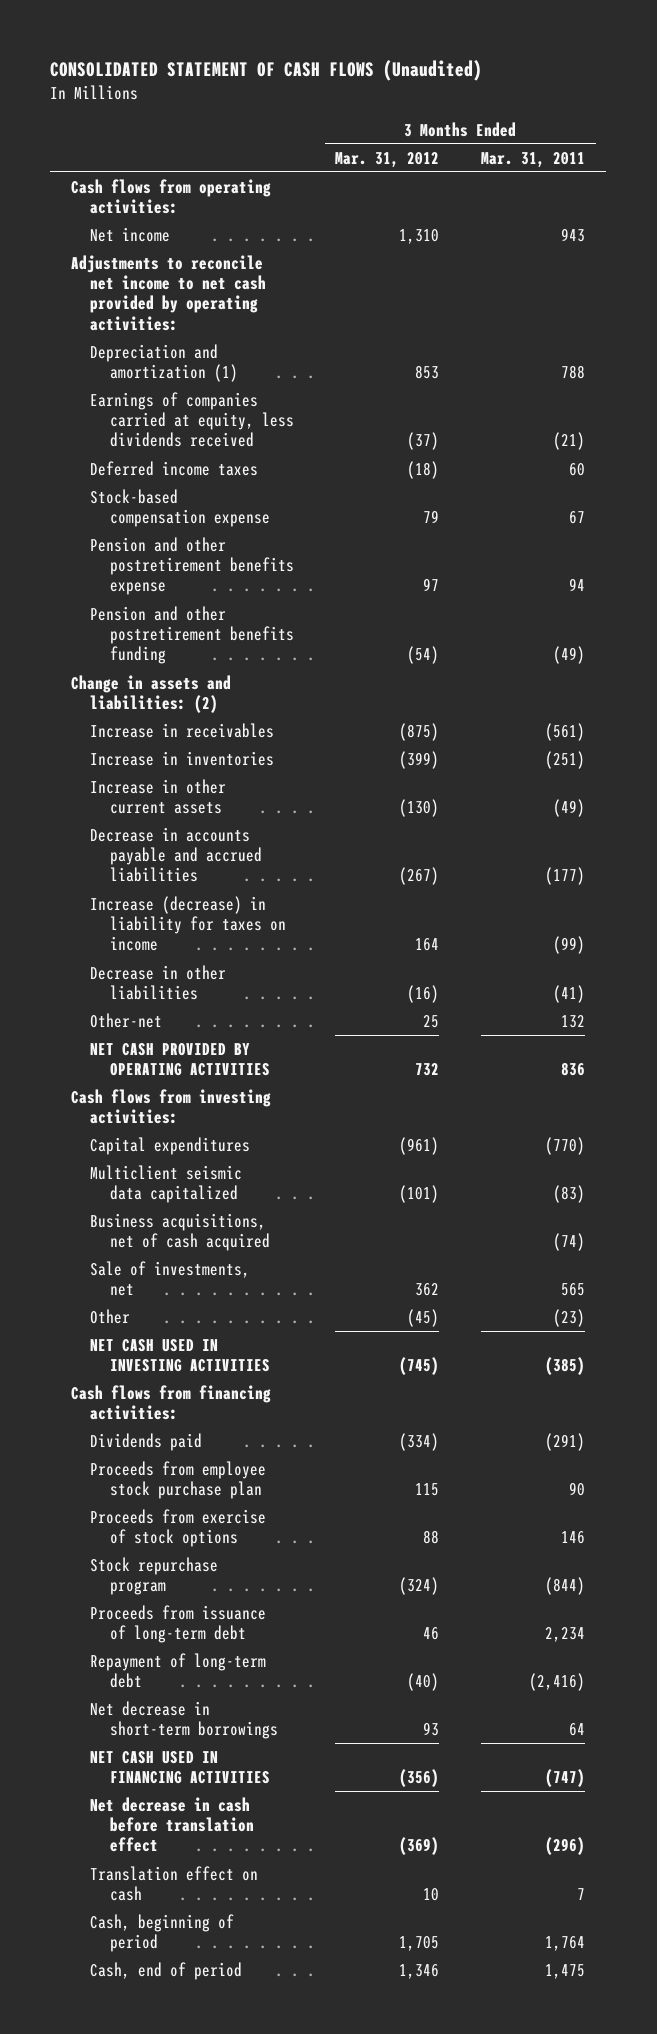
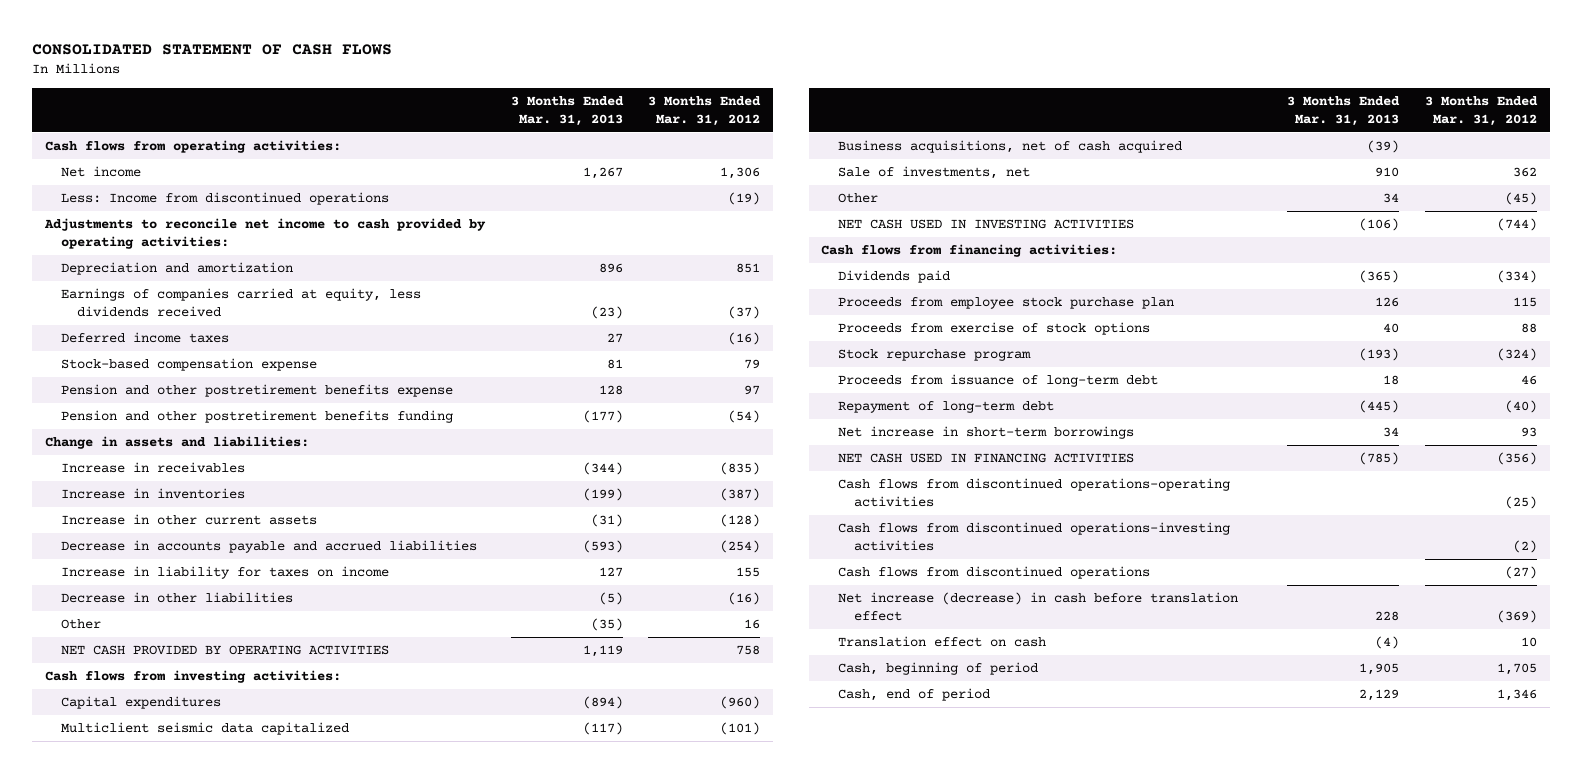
[50,60,483,82] CONSOLIDATED STATEMENT OF CASH FLOWS (Unaudited) -> [32,44,393,56] CONSOLIDATED STATEMENT OF CASH FLOWS
[481,151,586,168] Mar. 31, 2011 -> none
none -> [510,95,624,126] 3 Months Ended Mar. 31, 2013
[399,228,440,244] 1,310 -> [720,167,761,180] 1,306
none -> [60,192,389,206] Less: Income from discontinued operations
[71,254,267,331] Adjustments to reconcile net income to net cash provided by operating activities: -> [43,218,486,250] Adjustments to reconcile net income to cash provided by operating activities:
[90,343,238,383] Depreciation and amortization (1) -> [60,262,293,276] Depreciation and amortization
[415,365,440,380] 853 -> [736,263,761,274] 851
[407,460,440,479] (18) -> [728,332,761,346] (16)
[71,674,232,714] Change in assets and liabilities: (2) -> [44,436,309,450] Change in assets and liabilities:
[399,722,440,741] (875) -> [720,462,761,476] (835)
[399,750,440,769] (399) -> [720,488,761,502] (387)
[399,799,440,818] (130) -> [720,514,761,528] (128)
[399,867,440,886] (267) -> [720,540,761,554] (254)
[90,895,286,952] Increase (decrease) in liability for taxes on income -> [60,566,389,580] Increase in liability for taxes on income
[415,938,440,952] 164 -> [736,567,761,578] 155
[90,1012,163,1028] Other-net -> [60,619,101,630] Other
[423,1014,440,1028] 25 -> [744,619,761,630] 16
[415,1063,440,1077] 732 -> [736,645,761,656] 758
[399,1136,440,1155] (961) -> [720,696,761,710] (960)
[399,1357,440,1376] (745) -> [1496,218,1537,232] (744)
[90,1700,278,1740] Net decrease in short-term borrowings -> [837,426,1134,440] Net increase in short-term borrowings
none -> [837,478,1230,508] Cash flows from discontinued operations-operating activities
none -> [837,522,1230,552] Cash flows from discontinued operations-investing activities
none -> [837,566,1150,580] Cash flows from discontinued operations
[90,1796,254,1853] Net decrease in cash before translation effect -> [837,592,1238,622] Net increase (decrease) in cash before translation effect

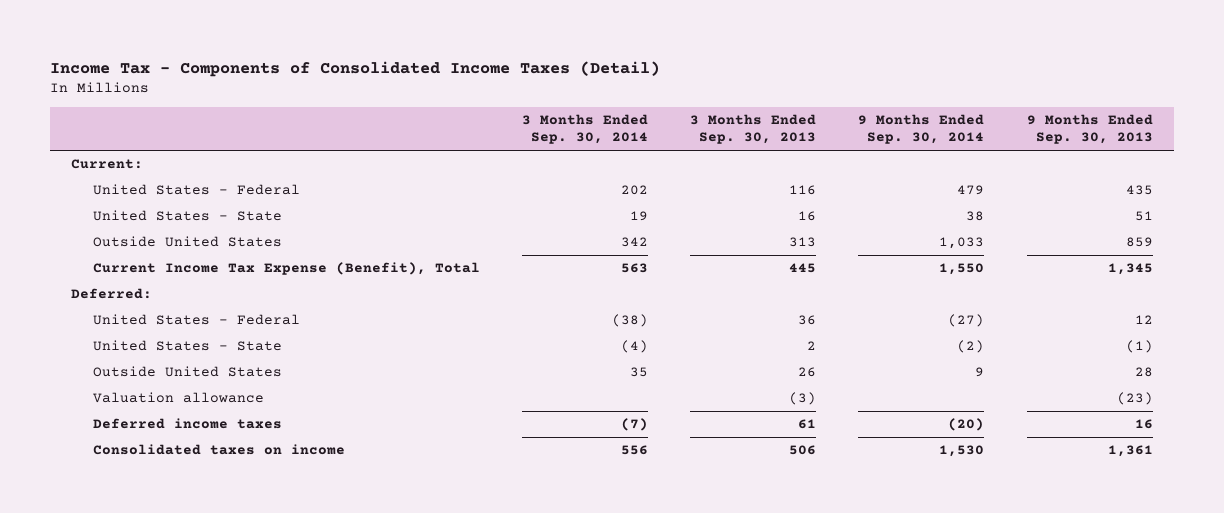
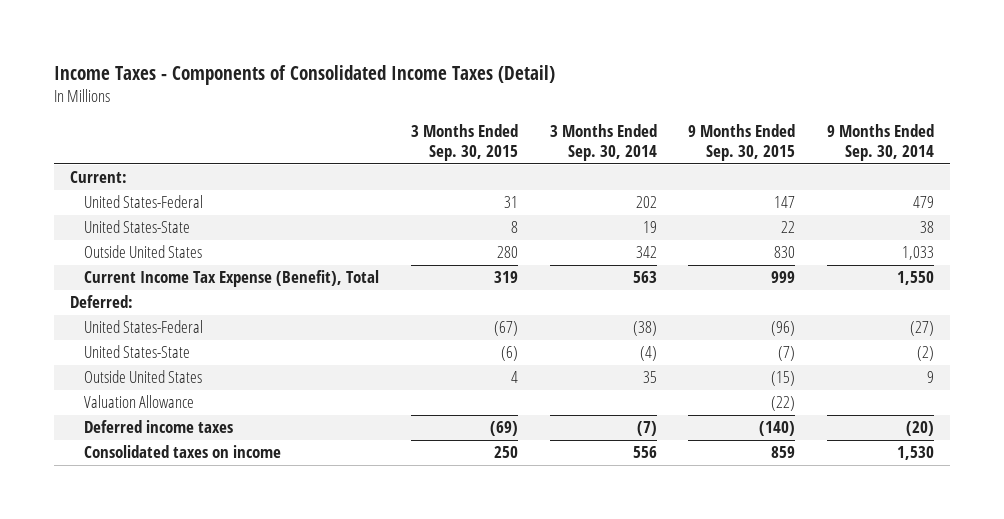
[49,60,660,77] Income Tax - Components of Consolidated Income Taxes (Detail) -> [53,64,555,85] Income Taxes - Components of Consolidated Income Taxes (Detail)
[690,114,817,145] 3 Months Ended Sep. 30, 2013 -> none
[1026,114,1153,145] 9 Months Ended Sep. 30, 2013 -> none
none -> [410,124,518,162] 3 Months Ended Sep. 30, 2015
none -> [688,124,796,162] 9 Months Ended Sep. 30, 2015
[92,184,300,196] United States - Federal -> [83,195,203,209] United States-Federal
[92,210,282,222] United States - State -> [83,220,190,234] United States-State
[92,314,300,326] United States - Federal -> [83,320,203,334] United States-Federal
[92,340,282,352] United States - State -> [83,345,190,359] United States-State
[92,392,264,404] Valuation allowance -> [83,395,194,409] Valuation Allowance

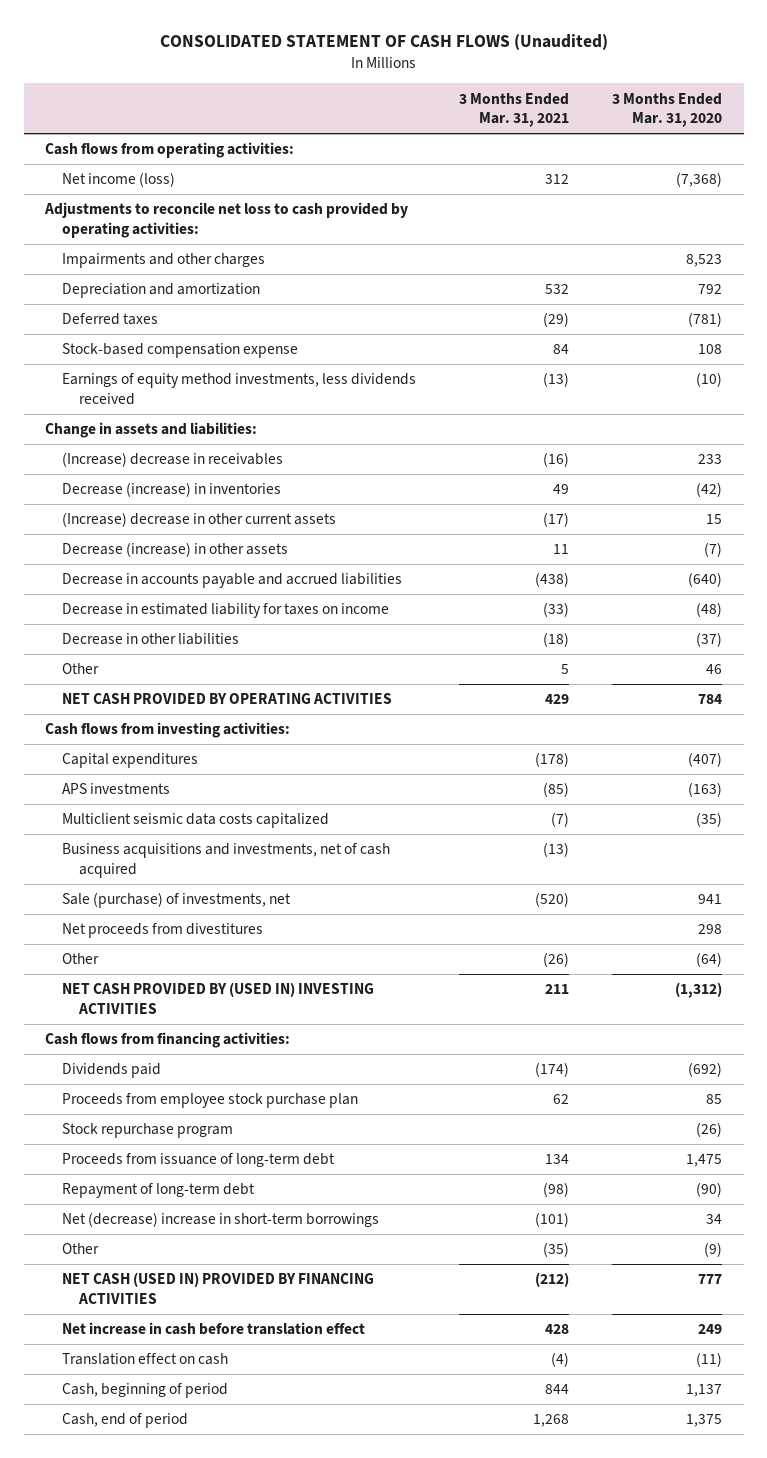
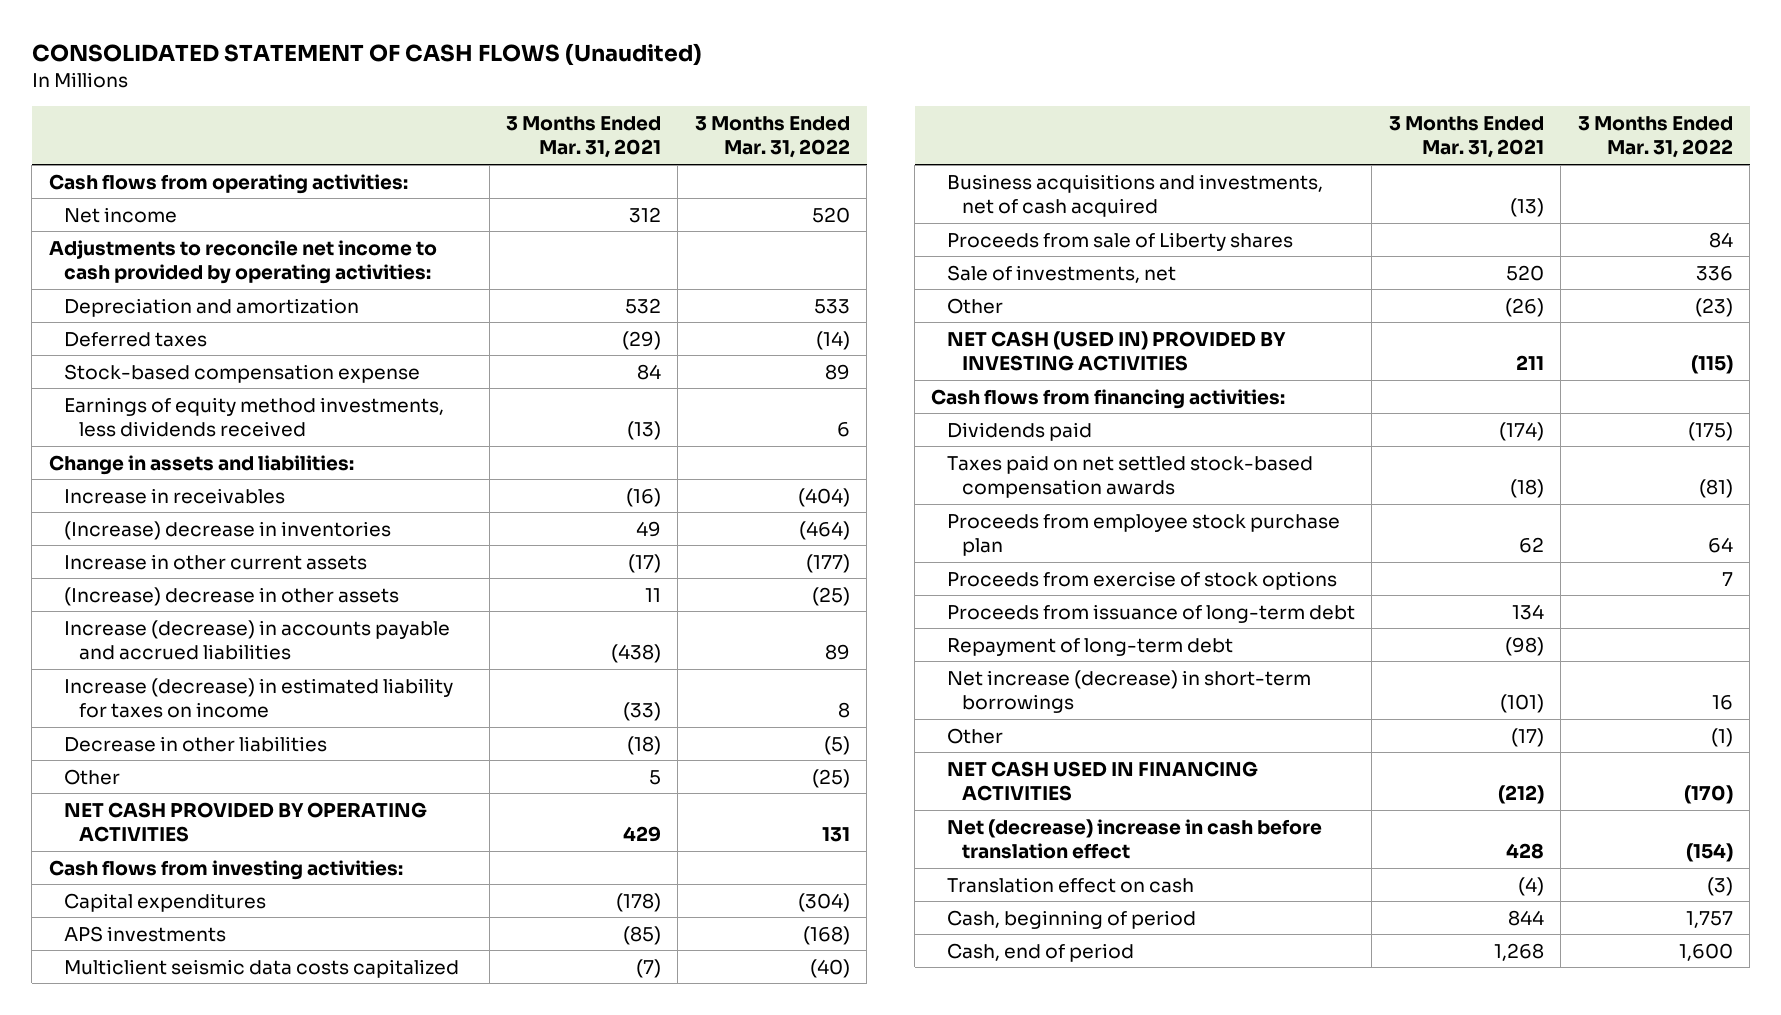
[612,92,723,127] 3 Months Ended Mar. 31, 2020 -> none
none -> [694,115,850,159] 3 Months Ended Mar. 31, 2022
[62,253,266,269] Impairments and other charges -> none
[62,172,176,188] Net income (loss) -> [64,206,178,223] Net income
[44,202,409,238] Adjustments to reconcile net loss to cash provided by operating activities: -> [48,239,437,285] Adjustments to reconcile net income to cash provided by operating activities:
[62,452,284,468] (Increase) decrease in receivables -> [64,487,286,504] Increase in receivables
[62,482,282,498] Decrease (increase) in inventories -> [64,520,392,540] (Increase) decrease in inventories
[62,512,337,528] (Increase) decrease in other current assets -> [64,553,368,570] Increase in other current assets
[62,542,289,558] Decrease (increase) in other assets -> [64,586,400,606] (Increase) decrease in other assets
[62,573,403,589] Decrease in accounts payable and accrued liabilities -> [64,619,451,661] Increase (decrease) in accounts payable and accrued liabilities
[62,603,390,619] Decrease in estimated liability for taxes on income -> [64,677,454,719] Increase (decrease) in estimated liability for taxes on income
[62,923,264,939] Net proceeds from divestitures -> none
none -> [946,231,1293,251] Proceeds from sale of Liberty shares
[62,892,292,909] Sale (purchase) of investments, net -> [946,264,1176,283] Sale of investments, net
[535,892,570,908] (520) -> [1505,264,1544,281] 520
[62,982,375,1014] NET CASH PROVIDED BY (USED IN) INVESTING ACTIVITIES -> [946,330,1286,372] NET CASH (USED IN) PROVIDED BY INVESTING ACTIVITIES
none -> [946,454,1313,499] Taxes paid on net settled stock-based compensation awards
[62,1123,234,1139] Stock repurchase program -> none
none -> [946,570,1337,590] Proceeds from exercise of stock options
[62,1212,380,1228] Net (decrease) increase in short-term borrowings -> [946,669,1311,714] Net increase (decrease) in short-term borrowings
[543,1242,570,1258] (35) -> [1510,727,1544,747] (17)
[62,1272,375,1304] NET CASH (USED IN) PROVIDED BY FINANCING ACTIVITIES -> [946,760,1258,802] NET CASH USED IN FINANCING ACTIVITIES
[62,1322,366,1336] Net increase in cash before translation effect -> [946,818,1322,860] Net (decrease) increase in cash before translation effect

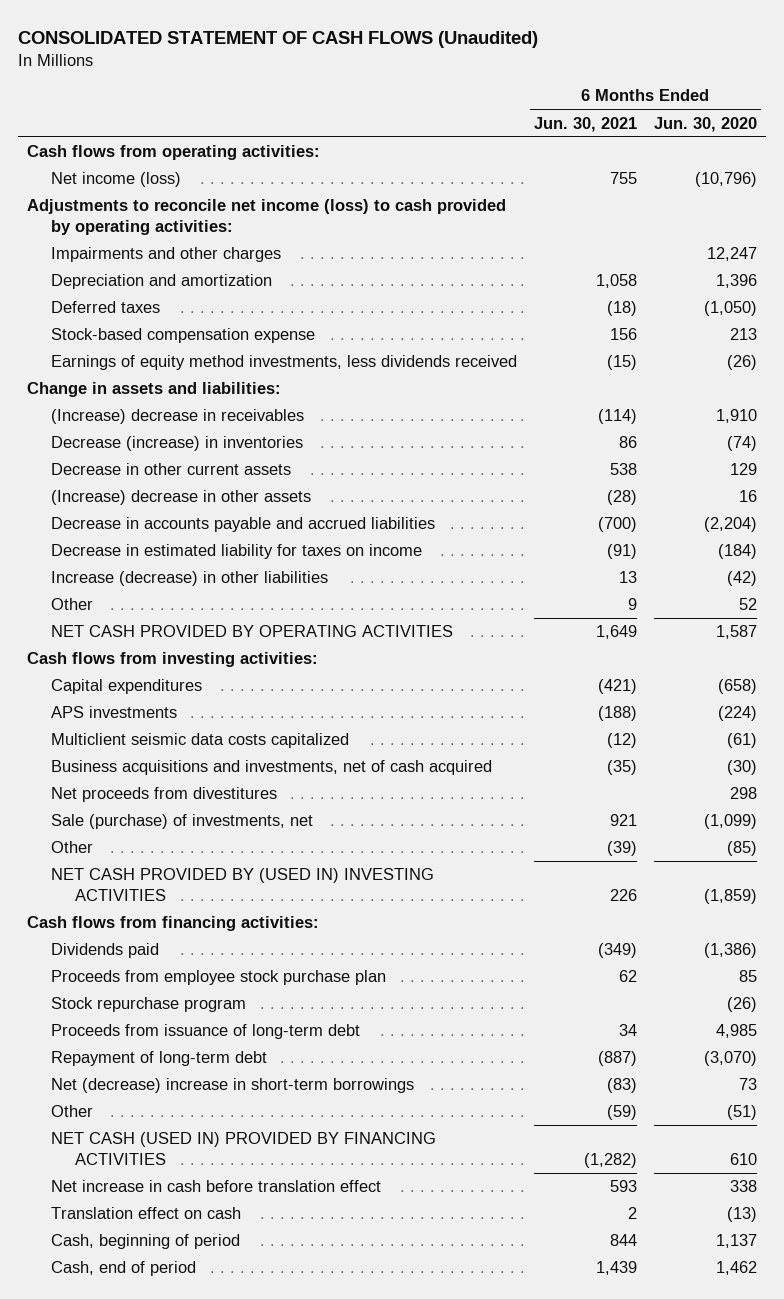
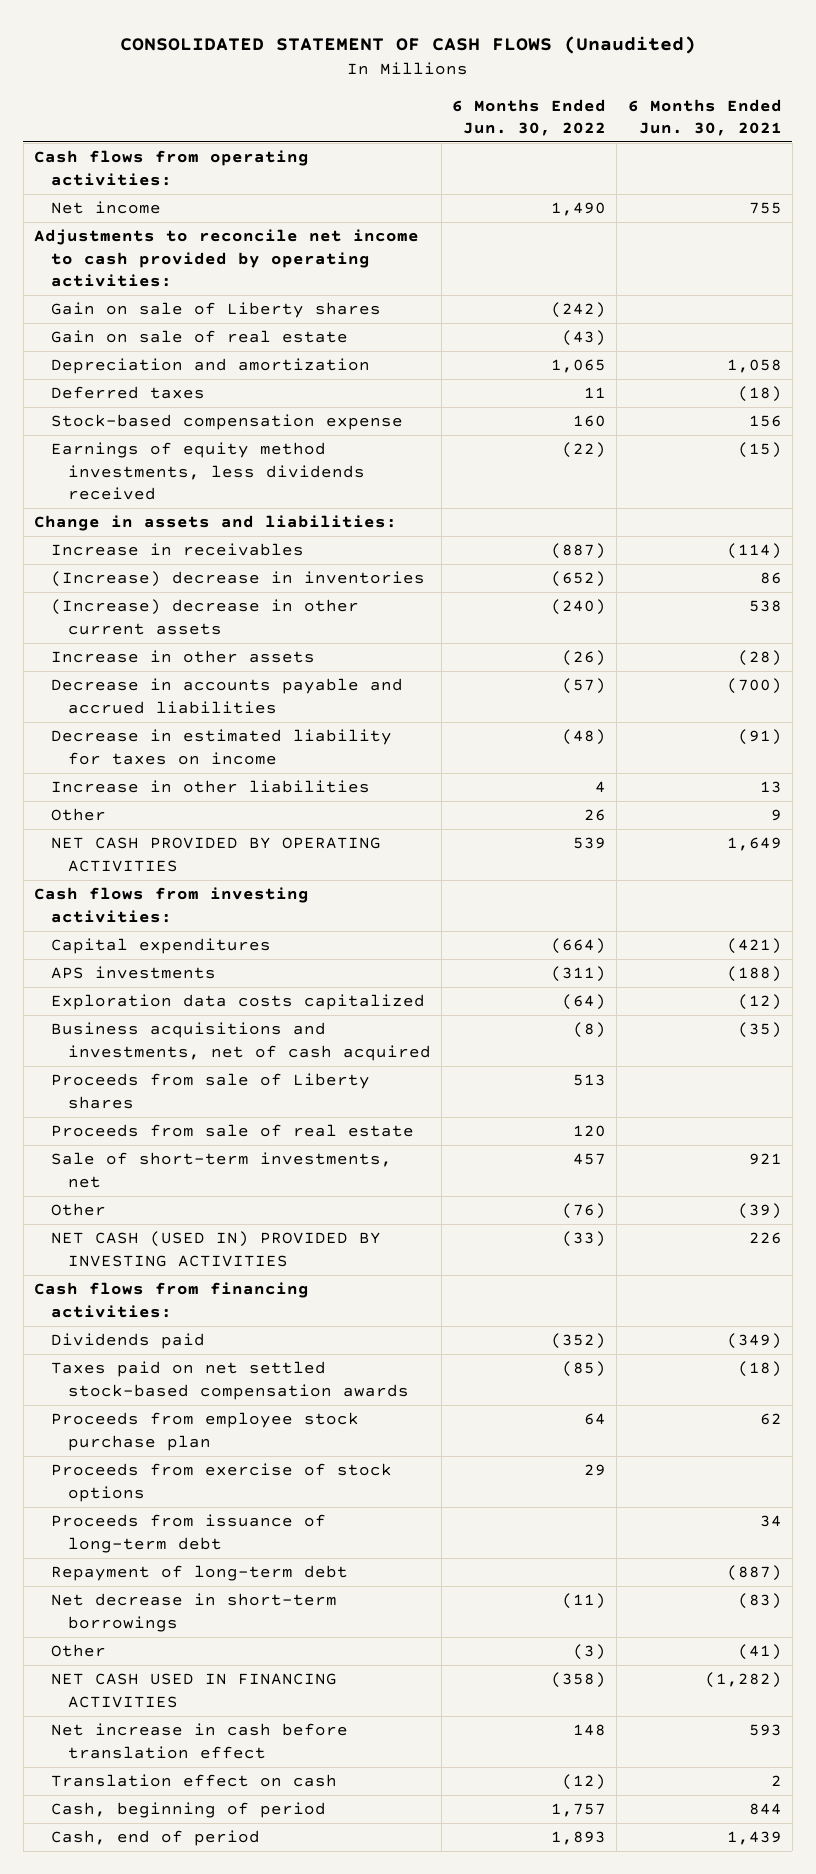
[654,116,758,132] Jun. 30, 2020 -> none
none -> [452,98,607,136] 6 Months Ended Jun. 30, 2022
[50,247,281,263] Impairments and other charges -> none
[50,172,181,188] Net income (loss) -> [50,201,161,215] Net income
[26,199,506,235] Adjustments to reconcile net income (loss) to cash provided by operating activities: -> [34,229,420,288] Adjustments to reconcile net income to cash provided by operating activities:
none -> [50,302,381,319] Gain on sale of Liberty shares
none -> [50,330,348,344] Gain on sale of real estate
[50,409,304,425] (Increase) decrease in receivables -> [50,543,304,557] Increase in receivables
[50,436,303,452] Decrease (increase) in inventories -> [50,571,425,588] (Increase) decrease in inventories
[50,463,291,476] Decrease in other current assets -> [50,599,359,635] (Increase) decrease in other current assets
[50,490,311,506] (Increase) decrease in other assets -> [50,650,315,664] Increase in other assets
[50,571,328,587] Increase (decrease) in other liabilities -> [50,780,370,794] Increase in other liabilities
[50,733,349,749] Multiclient seismic data costs capitalized -> [50,994,425,1011] Exploration data costs capitalized
[50,787,277,803] Net proceeds from divestitures -> none
none -> [50,1073,370,1109] Proceeds from sale of Liberty shares
none -> [50,1124,414,1138] Proceeds from sale of real estate
[50,814,313,830] Sale (purchase) of investments, net -> [50,1152,392,1188] Sale of short-term investments, net
[50,868,434,901] NET CASH PROVIDED BY (USED IN) INVESTING ACTIVITIES -> [50,1231,381,1267] NET CASH (USED IN) PROVIDED BY INVESTING ACTIVITIES
none -> [50,1361,409,1400] Taxes paid on net settled stock-based compensation awards
[50,997,246,1013] Stock repurchase program -> none
none -> [50,1463,392,1502] Proceeds from exercise of stock options
[50,1078,414,1094] Net (decrease) increase in short-term borrowings -> [50,1593,337,1632] Net decrease in short-term borrowings
[606,1105,637,1121] (59) -> [737,1644,782,1661] (41)
[50,1132,436,1165] NET CASH (USED IN) PROVIDED BY FINANCING ACTIVITIES -> [50,1673,337,1708] NET CASH USED IN FINANCING ACTIVITIES

